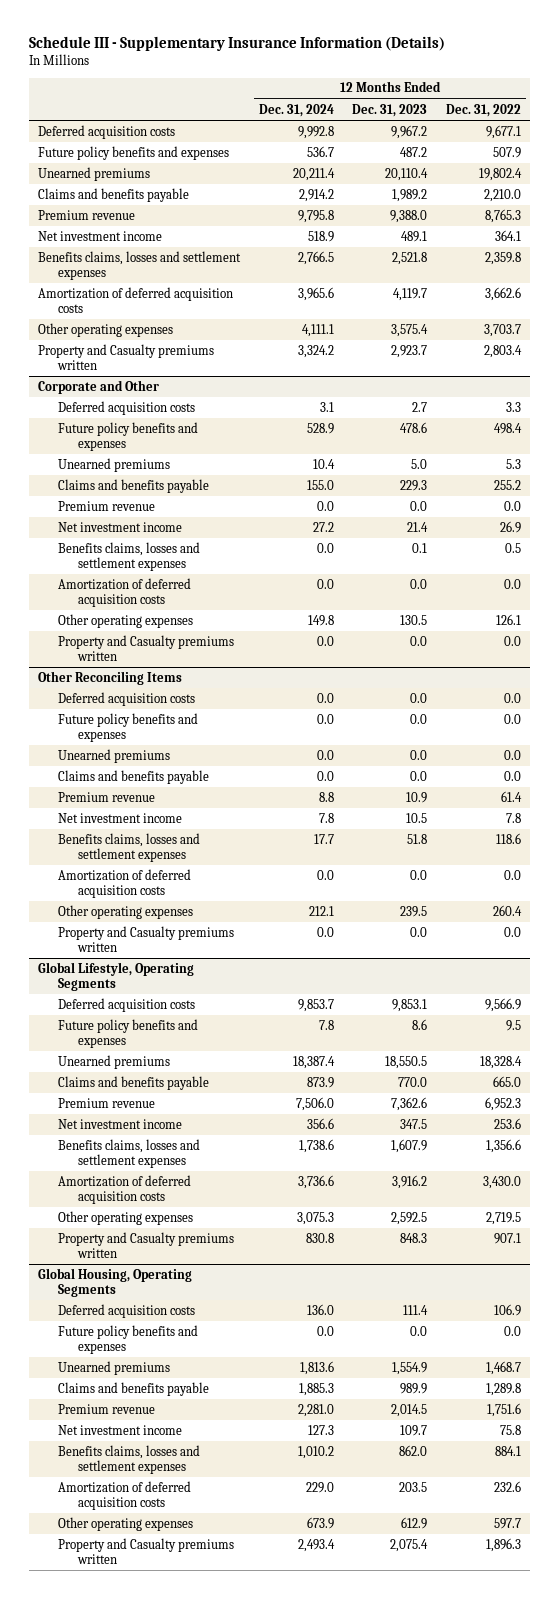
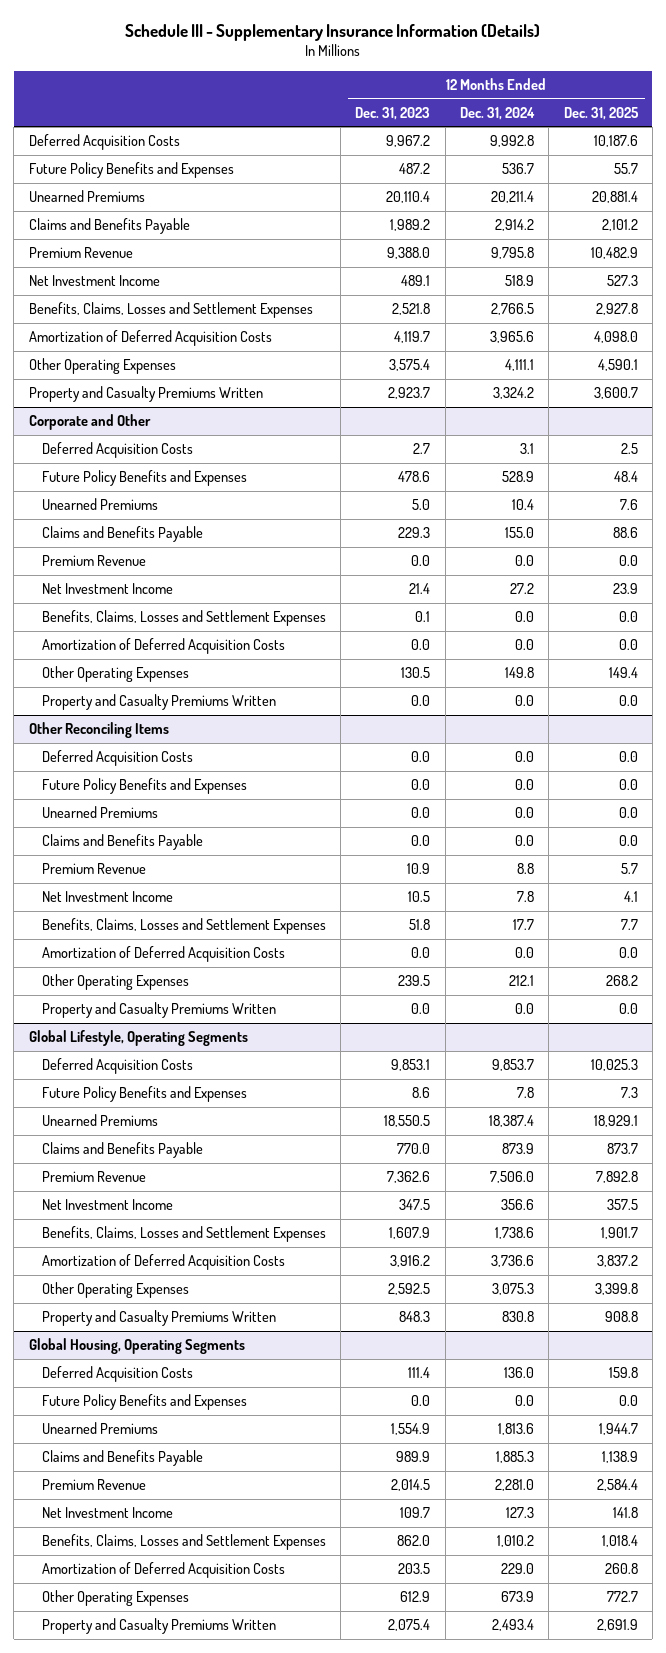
[446,103,522,117] Dec. 31, 2022 -> none
none -> [563,106,639,120] Dec. 31, 2025
[38,124,176,139] Deferred acquisition costs -> [28,134,180,151] Deferred Acquisition Costs
[38,145,230,160] Future policy benefits and expenses -> [28,162,234,179] Future Policy Benefits and Expenses
[38,166,151,181] Unearned premiums -> [28,190,145,203] Unearned Premiums
[38,187,190,202] Claims and benefits payable -> [28,218,190,235] Claims and Benefits Payable
[38,209,136,220] Premium revenue -> [28,247,133,259] Premium Revenue
[38,230,163,241] Net investment income -> [28,275,160,287] Net Investment Income
[38,250,242,280] Benefits claims, losses and settlement expenses -> [28,302,313,319] Benefits, Claims, Losses and Settlement Expenses
[38,286,234,313] Amortization of deferred acquisition costs -> [28,330,272,347] Amortization of Deferred Acquisition Costs
[38,322,174,337] Other operating expenses -> [28,358,176,375] Other Operating Expenses
[38,343,215,370] Property and Casualty premiums written -> [28,386,263,403] Property and Casualty Premiums Written
[58,400,196,415] Deferred acquisition costs -> [41,442,193,459] Deferred Acquisition Costs
[58,421,199,451] Future policy benefits and expenses -> [41,470,247,487] Future Policy Benefits and Expenses
[58,457,171,472] Unearned premiums -> [41,498,158,511] Unearned Premiums
[58,478,210,493] Claims and benefits payable -> [41,526,203,543] Claims and Benefits Payable
[58,500,156,511] Premium revenue -> [41,555,146,567] Premium Revenue
[58,521,183,532] Net investment income -> [41,583,173,595] Net Investment Income
[58,541,201,571] Benefits claims, losses and settlement expenses -> [41,610,326,627] Benefits, Claims, Losses and Settlement Expenses
[58,577,192,607] Amortization of deferred acquisition costs -> [41,638,285,655] Amortization of Deferred Acquisition Costs
[58,613,194,628] Other operating expenses -> [41,666,189,683] Other Operating Expenses
[58,634,235,661] Property and Casualty premiums written -> [41,694,276,711] Property and Casualty Premiums Written
[58,691,196,706] Deferred acquisition costs -> [41,750,193,767] Deferred Acquisition Costs
[58,712,199,742] Future policy benefits and expenses -> [41,778,247,795] Future Policy Benefits and Expenses
[58,748,171,763] Unearned premiums -> [41,806,158,819] Unearned Premiums
[58,769,210,784] Claims and benefits payable -> [41,834,203,851] Claims and Benefits Payable
[58,791,156,802] Premium revenue -> [41,863,146,875] Premium Revenue
[58,812,183,823] Net investment income -> [41,891,173,903] Net Investment Income
[58,832,201,862] Benefits claims, losses and settlement expenses -> [41,918,326,935] Benefits, Claims, Losses and Settlement Expenses
[58,868,192,898] Amortization of deferred acquisition costs -> [41,946,285,963] Amortization of Deferred Acquisition Costs
[58,904,194,919] Other operating expenses -> [41,974,189,991] Other Operating Expenses
[58,925,235,952] Property and Casualty premiums written -> [41,1002,276,1019] Property and Casualty Premiums Written
[58,997,196,1012] Deferred acquisition costs -> [41,1058,193,1075] Deferred Acquisition Costs
[58,1018,199,1048] Future policy benefits and expenses -> [41,1086,247,1103] Future Policy Benefits and Expenses
[58,1054,171,1069] Unearned premiums -> [41,1114,158,1127] Unearned Premiums
[58,1075,210,1090] Claims and benefits payable -> [41,1142,203,1159] Claims and Benefits Payable
[58,1097,156,1108] Premium revenue -> [41,1171,146,1183] Premium Revenue
[58,1118,183,1129] Net investment income -> [41,1199,173,1211] Net Investment Income
[58,1138,201,1168] Benefits claims, losses and settlement expenses -> [41,1226,326,1243] Benefits, Claims, Losses and Settlement Expenses
[58,1174,192,1204] Amortization of deferred acquisition costs -> [41,1254,285,1271] Amortization of Deferred Acquisition Costs
[58,1210,194,1225] Other operating expenses -> [41,1282,189,1299] Other Operating Expenses
[58,1231,235,1258] Property and Casualty premiums written -> [41,1310,276,1327] Property and Casualty Premiums Written
[58,1303,196,1318] Deferred acquisition costs -> [41,1366,193,1383] Deferred Acquisition Costs
[58,1324,199,1354] Future policy benefits and expenses -> [41,1394,247,1411] Future Policy Benefits and Expenses
[58,1360,171,1375] Unearned premiums -> [41,1422,158,1435] Unearned Premiums
[58,1381,210,1396] Claims and benefits payable -> [41,1450,203,1467] Claims and Benefits Payable
[58,1403,156,1414] Premium revenue -> [41,1479,146,1491] Premium Revenue
[58,1424,183,1435] Net investment income -> [41,1507,173,1519] Net Investment Income
[58,1444,201,1474] Benefits claims, losses and settlement expenses -> [41,1534,326,1551] Benefits, Claims, Losses and Settlement Expenses
[58,1480,192,1510] Amortization of deferred acquisition costs -> [41,1562,285,1579] Amortization of Deferred Acquisition Costs
[58,1516,194,1531] Other operating expenses -> [41,1590,189,1607] Other Operating Expenses
[58,1537,235,1564] Property and Casualty premiums written -> [41,1618,276,1635] Property and Casualty Premiums Written

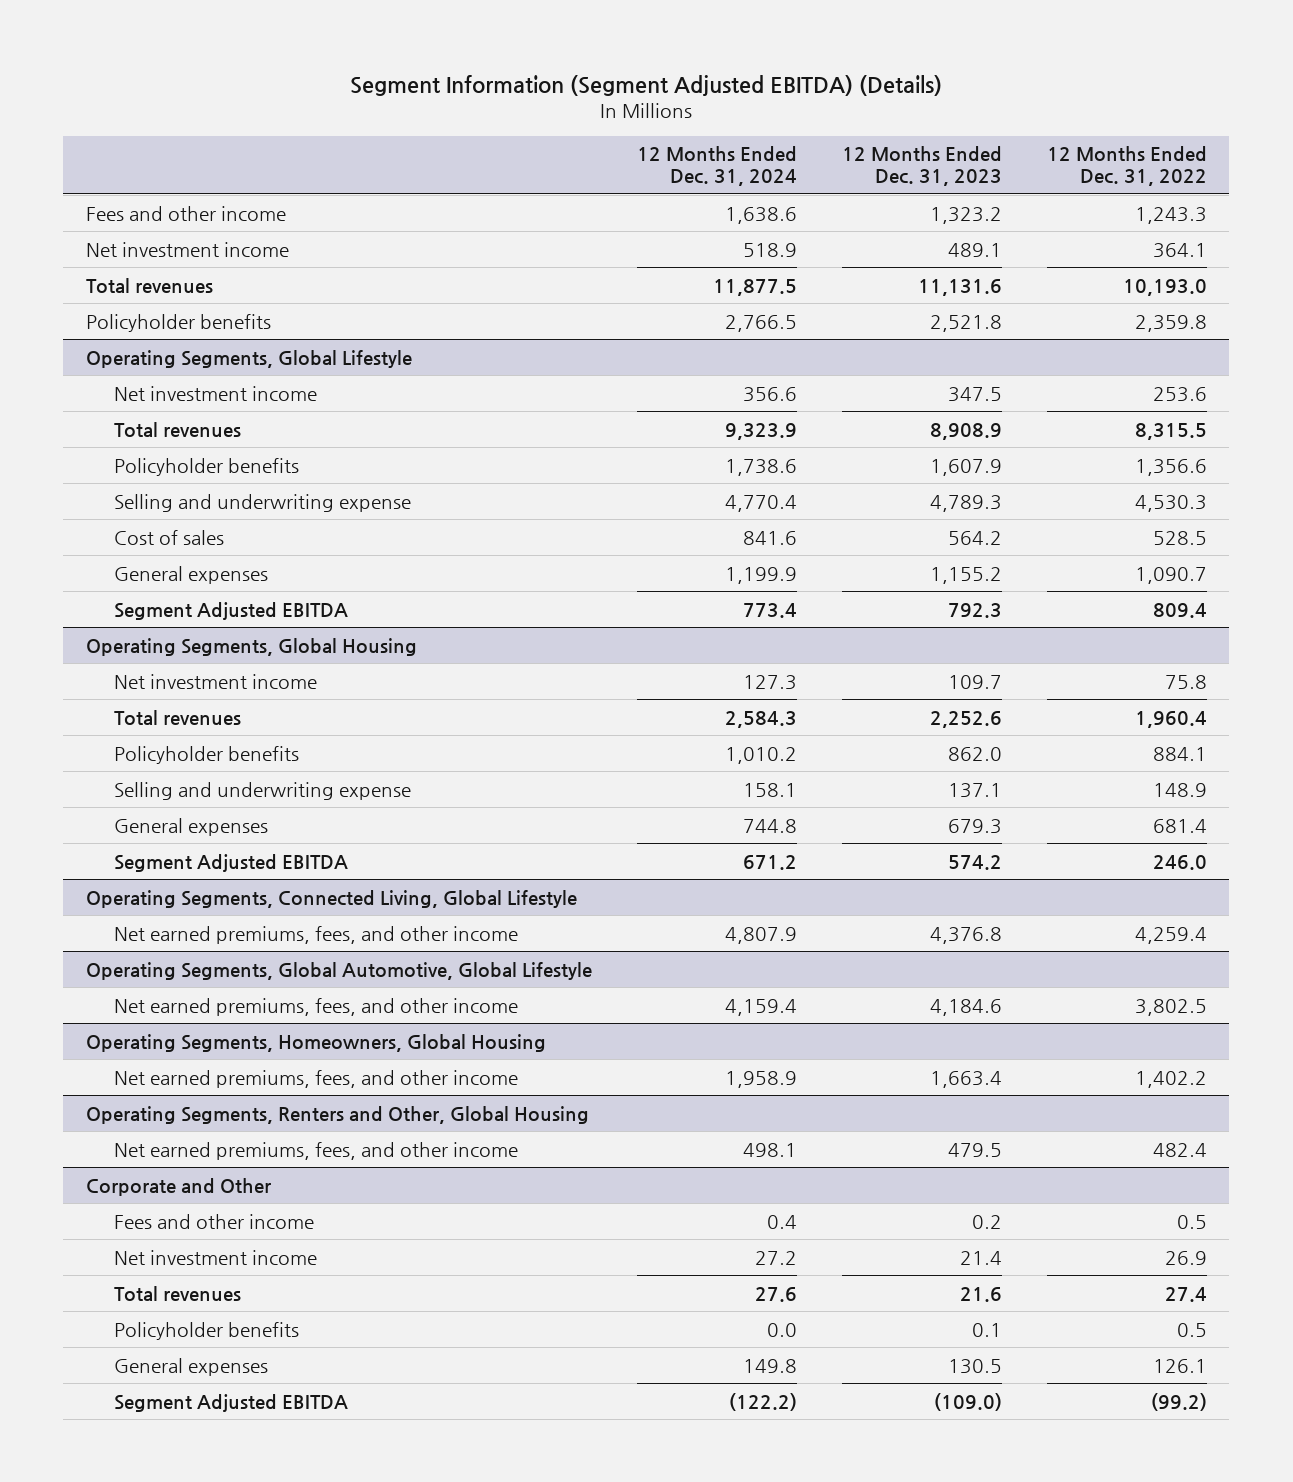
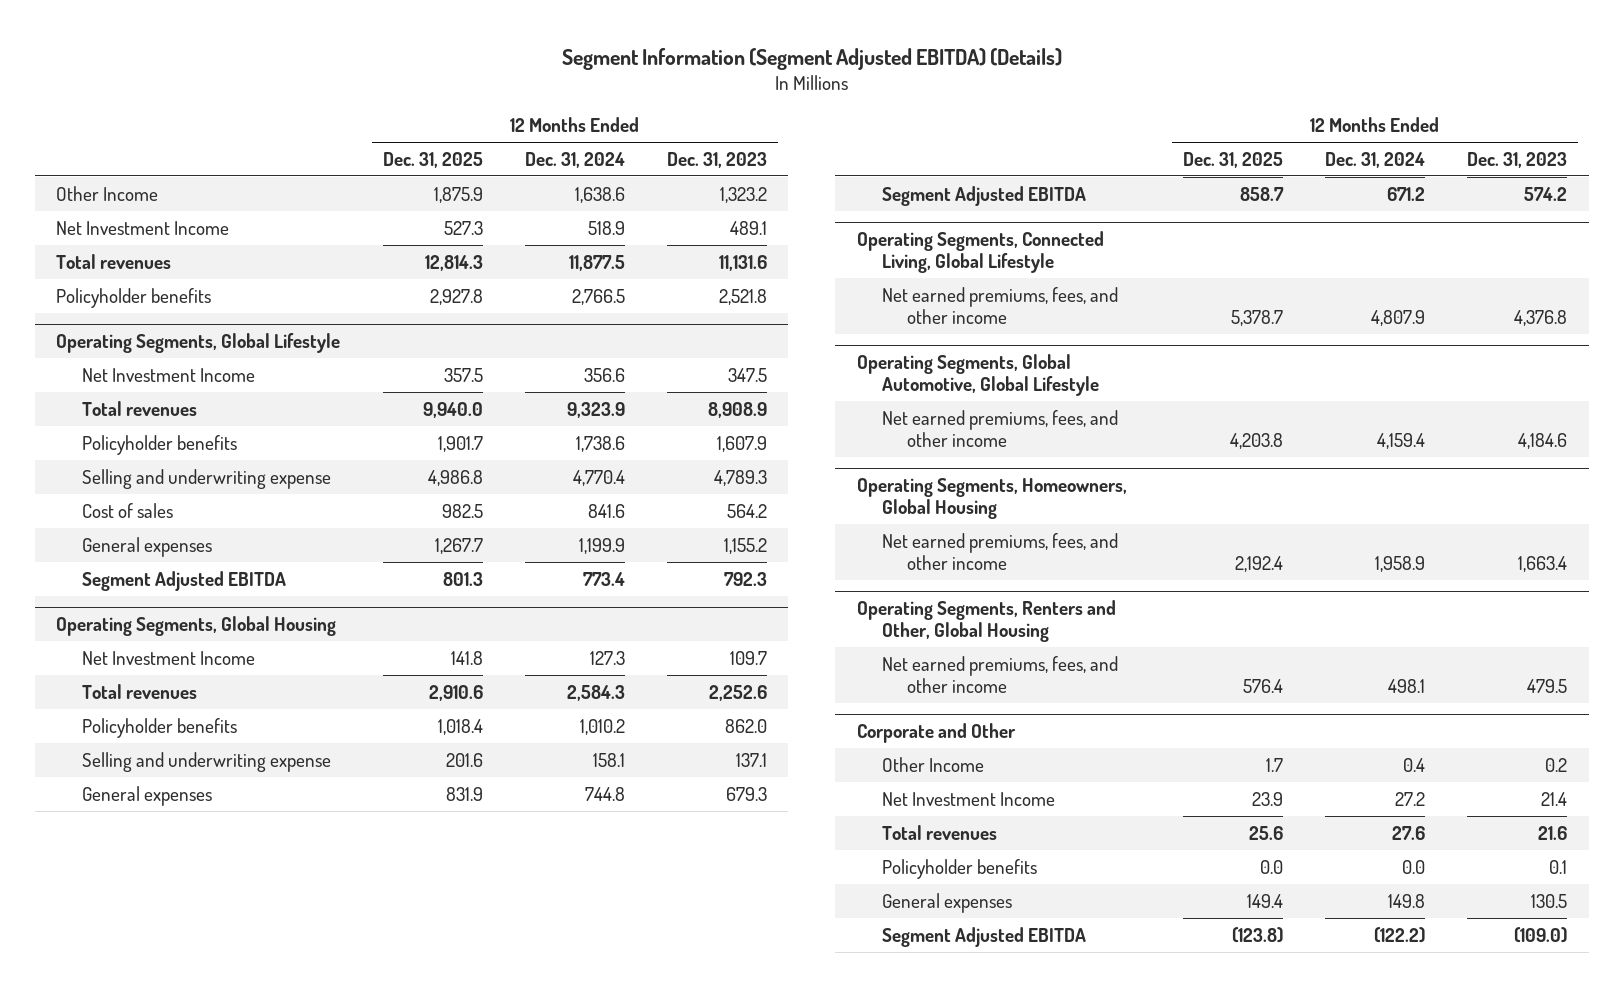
[1046,146,1207,187] 12 Months Ended Dec. 31, 2022 -> none
none -> [382,151,483,168] Dec. 31, 2025
[85,205,286,221] Fees and other income -> [56,185,159,201] Other Income
[85,241,289,257] Net investment income -> [56,220,230,235] Net Investment Income
[114,385,318,401] Net investment income -> [81,367,255,382] Net Investment Income
[114,673,318,689] Net investment income -> [81,650,255,665] Net Investment Income
[114,1213,315,1229] Fees and other income -> [881,756,984,772] Other Income
[114,1249,318,1265] Net investment income -> [881,791,1055,806] Net Investment Income

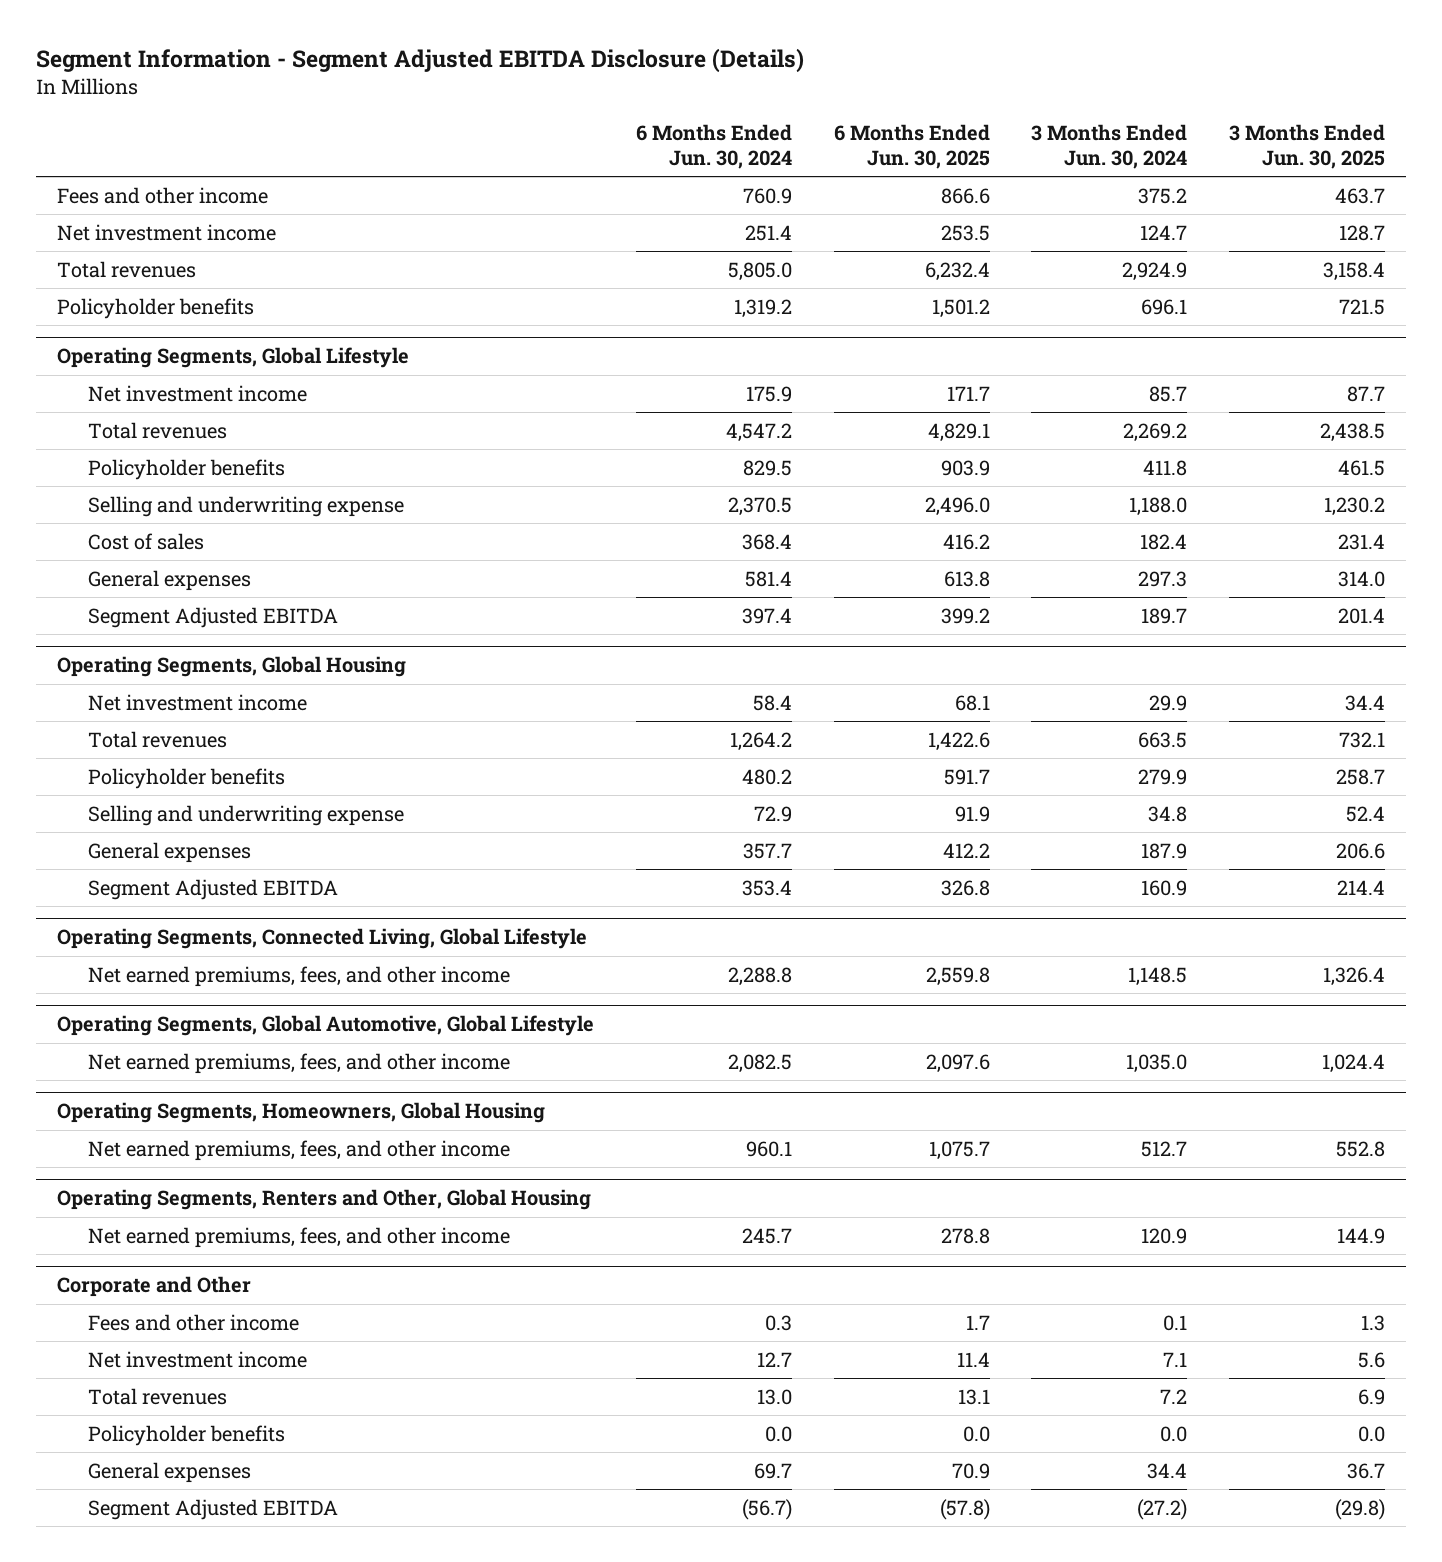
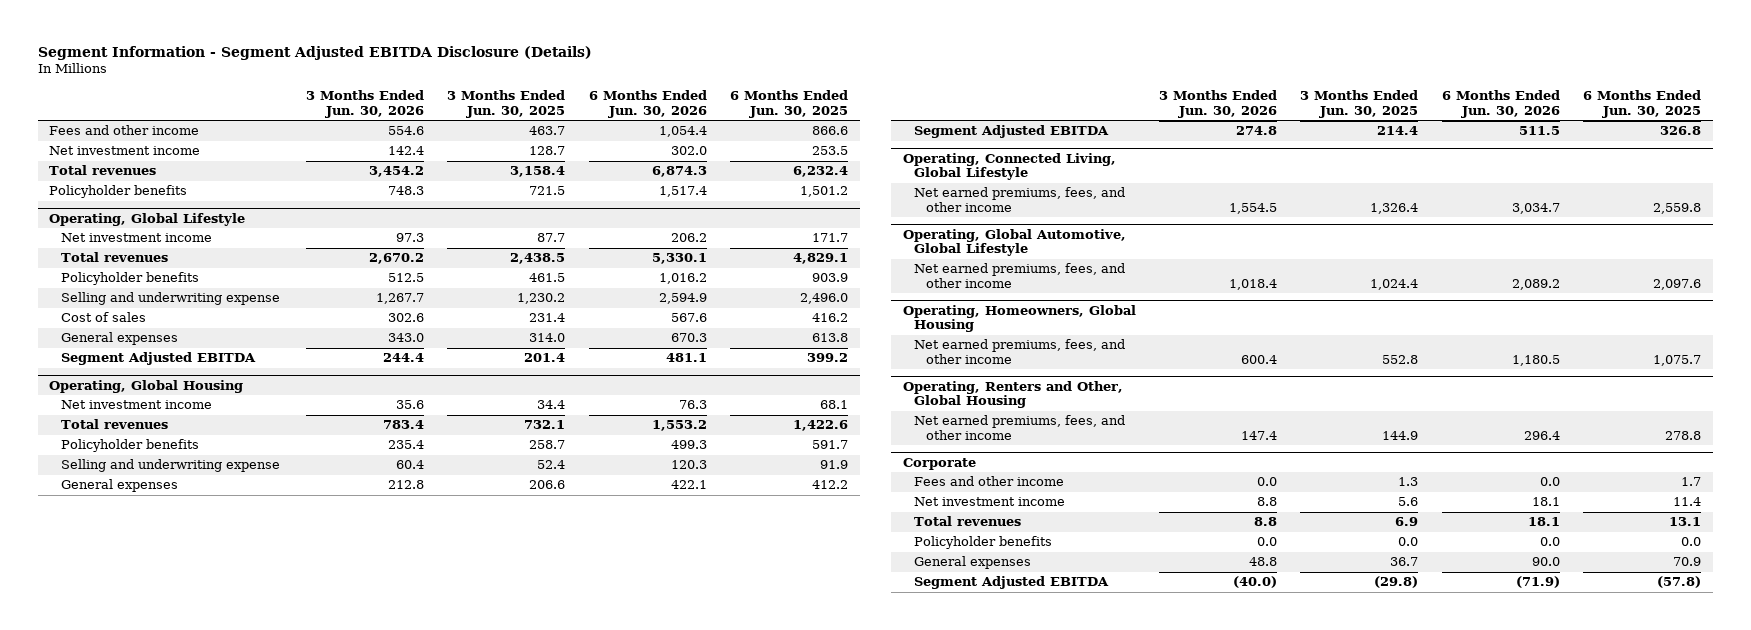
[635,123,792,169] 6 Months Ended Jun. 30, 2024 -> none
[1031,123,1188,169] 3 Months Ended Jun. 30, 2024 -> none
none -> [305,90,424,118] 3 Months Ended Jun. 30, 2026
none -> [588,90,707,118] 6 Months Ended Jun. 30, 2026
[56,347,409,369] Operating Segments, Global Lifestyle -> [49,212,246,226] Operating, Global Lifestyle
[56,656,406,678] Operating Segments, Global Housing -> [49,379,244,393] Operating, Global Housing
[56,928,587,950] Operating Segments, Connected Living, Global Lifestyle -> [902,152,1116,181] Operating, Connected Living, Global Lifestyle
[56,1015,594,1037] Operating Segments, Global Automotive, Global Lifestyle -> [902,228,1126,257] Operating, Global Automotive, Global Lifestyle
[56,1102,545,1124] Operating Segments, Homeowners, Global Housing -> [902,304,1136,333] Operating, Homeowners, Global Housing
[56,1189,591,1211] Operating Segments, Renters and Other, Global Housing -> [902,380,1123,409] Operating, Renters and Other, Global Housing
[56,1276,251,1298] Corporate and Other -> [902,457,976,470] Corporate

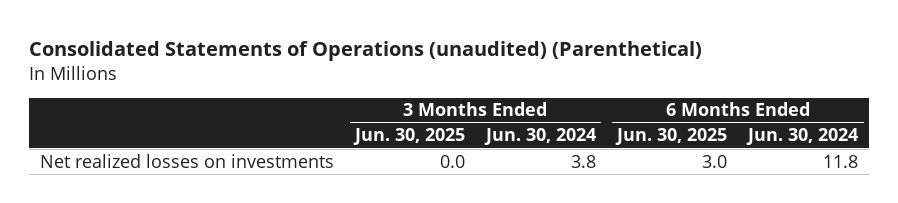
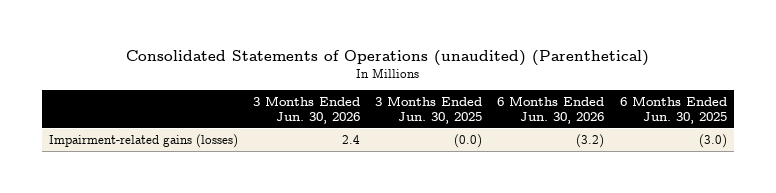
[484,128,597,146] Jun. 30, 2024 -> none
[746,128,859,146] Jun. 30, 2024 -> none
none -> [253,95,361,125] 3 Months Ended Jun. 30, 2026
none -> [497,95,605,125] 6 Months Ended Jun. 30, 2026
[39,153,334,168] Net realized losses on investments -> none
none -> [49,134,239,149] Impairment-related gains (losses)

